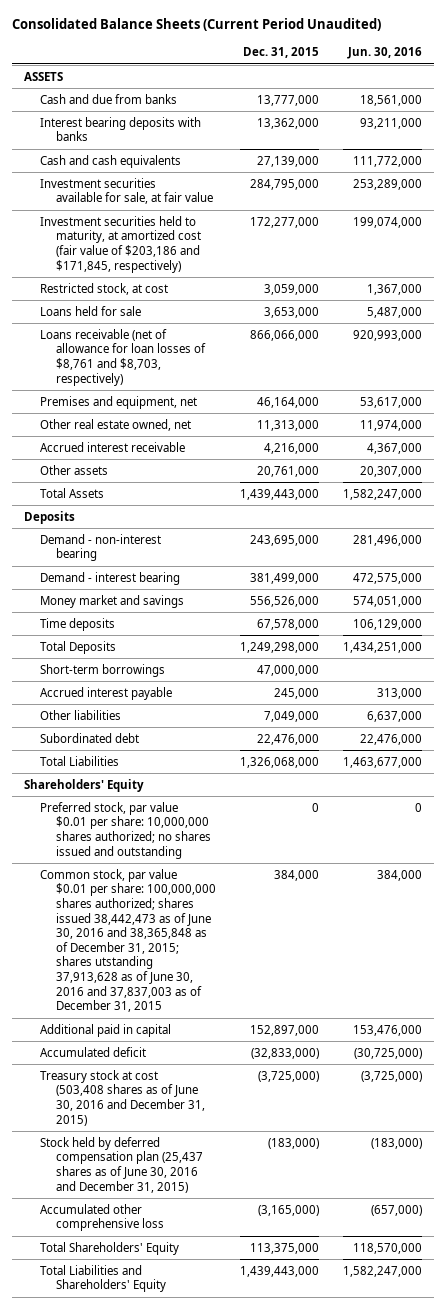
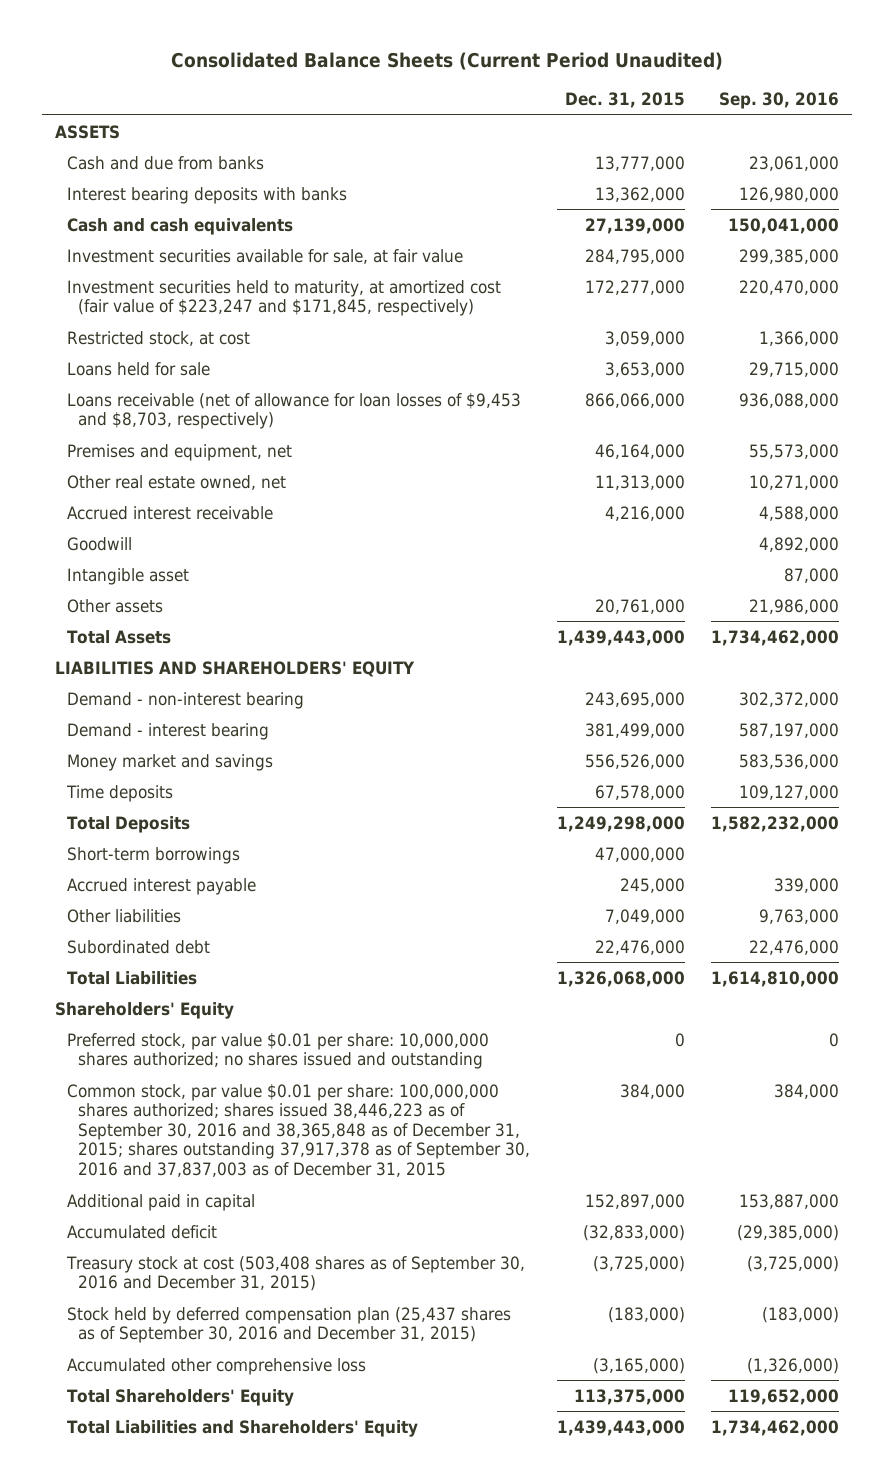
[347,47,423,60] Jun. 30, 2016 -> none
none -> [718,92,839,110] Sep. 30, 2016
[39,215,201,273] Investment securities held to maturity, at amortized cost (fair value of $203,186 and $171,845, respectively) -> [66,279,501,317] Investment securities held to maturity, at amortized cost (fair value of $223,247 and $171,845, respectively)
[39,328,206,386] Loans receivable (net of allowance for loan losses of $8,761 and $8,703, respectively) -> [66,392,521,430] Loans receivable (net of allowance for loan losses of $9,453 and $8,703, respectively)
none -> [66,536,132,551] Goodwill
none -> [66,567,189,585] Intangible asset
[23,510,75,524] Deposits -> none
none -> [54,660,415,677] LIABILITIES AND SHAREHOLDERS' EQUITY
[39,868,216,1013] Common stock, par value $0.01 per share: 100,000,000 shares authorized; shares issued 38,442,473 as of June 30, 2016 and 38,365,848 as of December 31, 2015; shares utstanding 37,913,628 as of June 30, 2016 and 37,837,003 as of December 31, 2015 -> [66,1083,531,1178] Common stock, par value $0.01 per share: 100,000,000 shares authorized; shares issued 38,446,223 as of September 30, 2016 and 38,365,848 as of December 31, 2015; shares outstanding 37,917,378 as of September 30, 2016 and 37,837,003 as of December 31, 2015
[39,1069,205,1126] Treasury stock at cost (503,408 shares as of June 30, 2016 and December 31, 2015) -> [65,1255,525,1292] Treasury stock at cost (503,408 shares as of September 30, 2016 and December 31, 2015)
[39,1136,203,1193] Stock held by deferred compensation plan (25,437 shares as of June 30, 2016 and December 31, 2015) -> [66,1306,511,1344] Stock held by deferred compensation plan (25,437 shares as of September 30, 2016 and December 31, 2015)

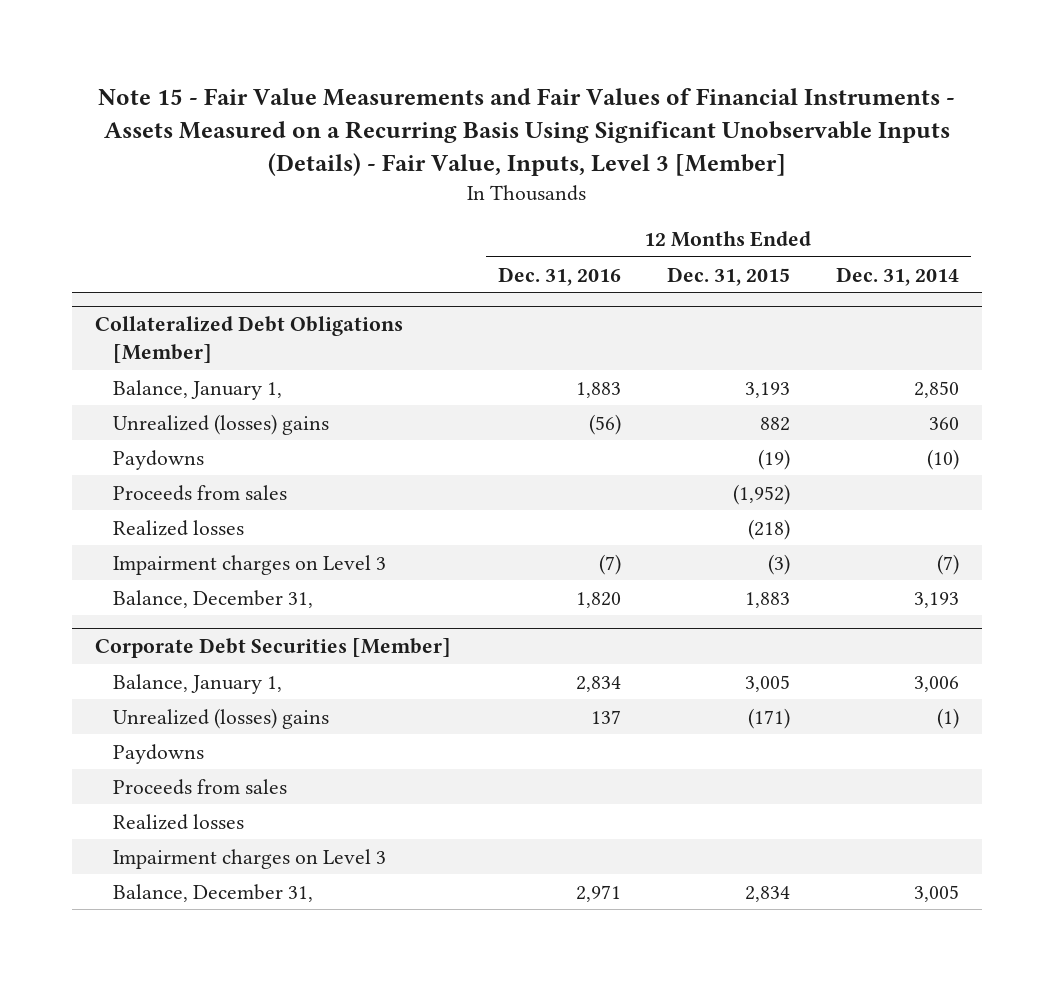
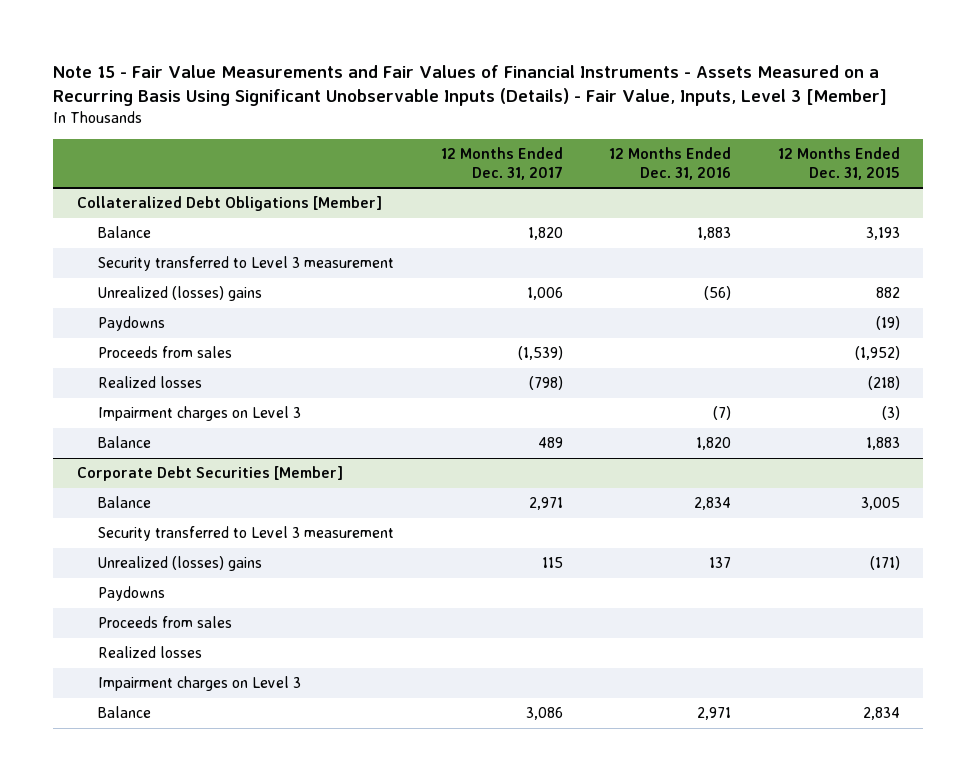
[835,266,959,286] Dec. 31, 2014 -> none
none -> [440,147,563,180] 12 Months Ended Dec. 31, 2017
[113,379,283,400] Balance, January 1, -> [98,226,152,239] Balance
none -> [98,256,395,272] Security transferred to Level 3 measurement
[113,589,314,608] Balance, December 31, -> [98,436,152,449] Balance
[113,673,283,694] Balance, January 1, -> [98,496,152,509] Balance
none -> [98,526,395,542] Security transferred to Level 3 measurement
[113,883,314,902] Balance, December 31, -> [98,706,152,719] Balance

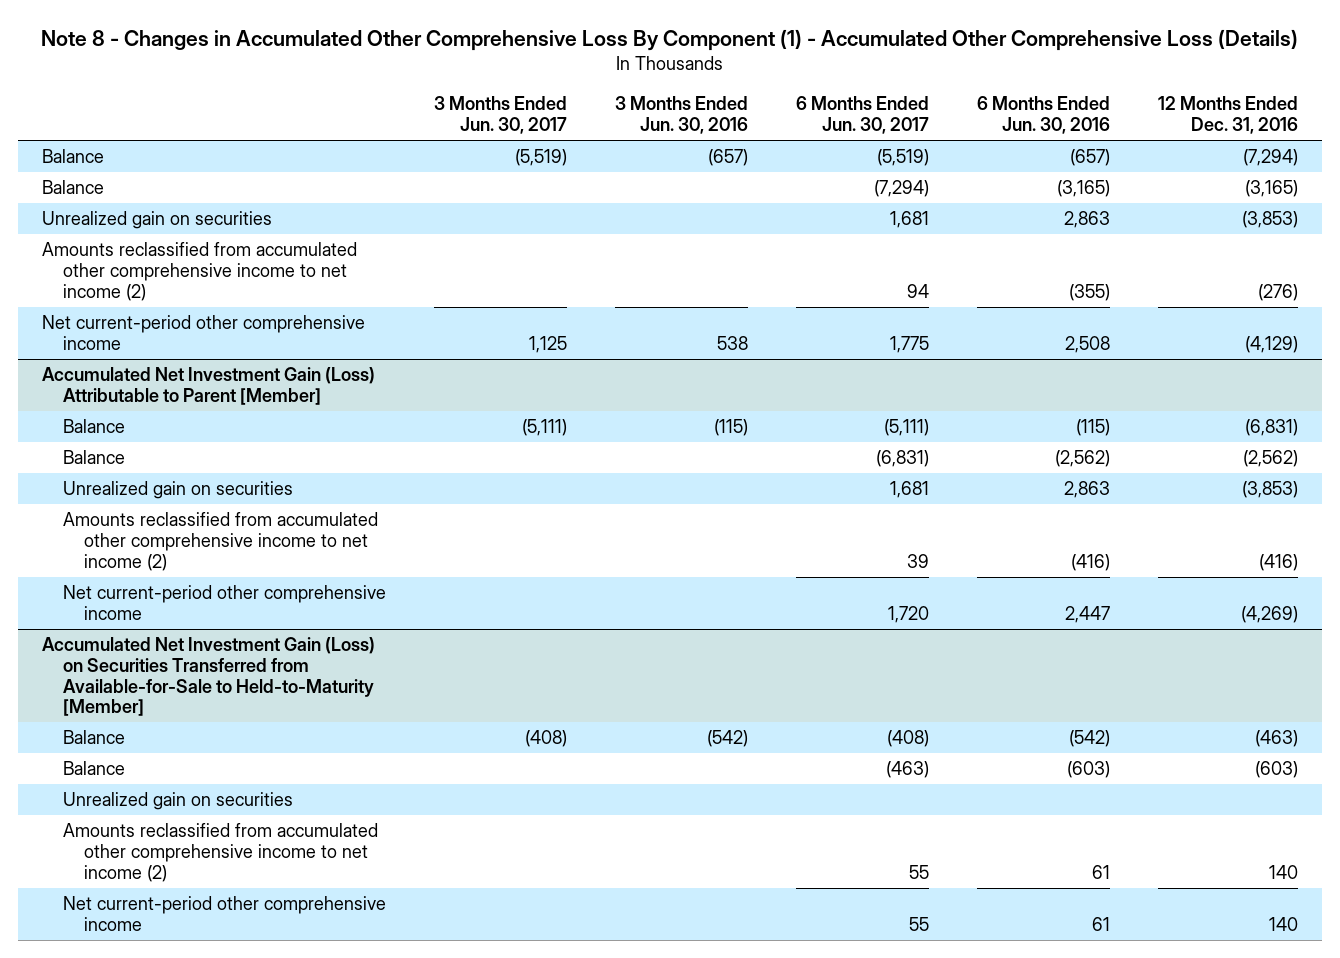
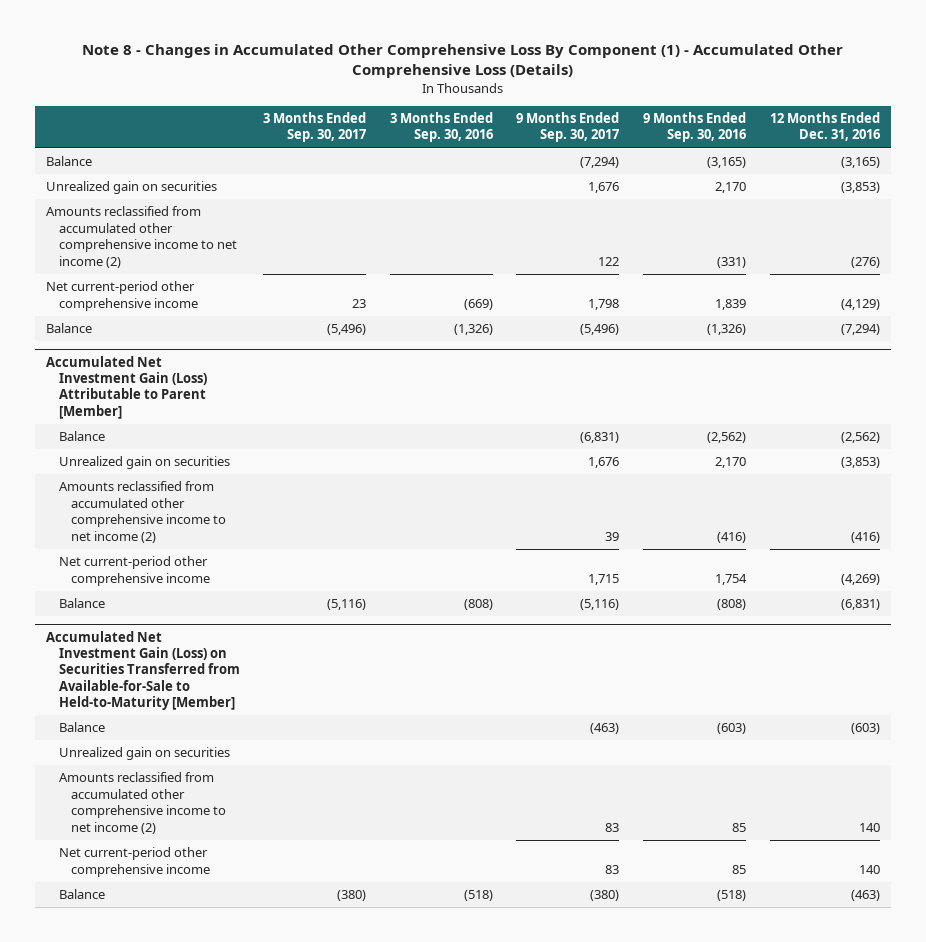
[433,96,567,135] 3 Months Ended Jun. 30, 2017 -> none
[614,96,748,135] 3 Months Ended Jun. 30, 2016 -> none
[796,96,930,135] 6 Months Ended Jun. 30, 2017 -> none
[977,96,1111,135] 6 Months Ended Jun. 30, 2016 -> none
none -> [263,112,367,143] 3 Months Ended Sep. 30, 2017
none -> [389,112,493,143] 3 Months Ended Sep. 30, 2016
none -> [516,112,620,143] 9 Months Ended Sep. 30, 2017
none -> [643,112,747,143] 9 Months Ended Sep. 30, 2016
[41,149,104,164] Balance -> [46,323,93,334] Balance
[62,419,125,434] Balance -> [58,598,105,609] Balance
[62,730,125,745] Balance -> [58,889,105,900] Balance

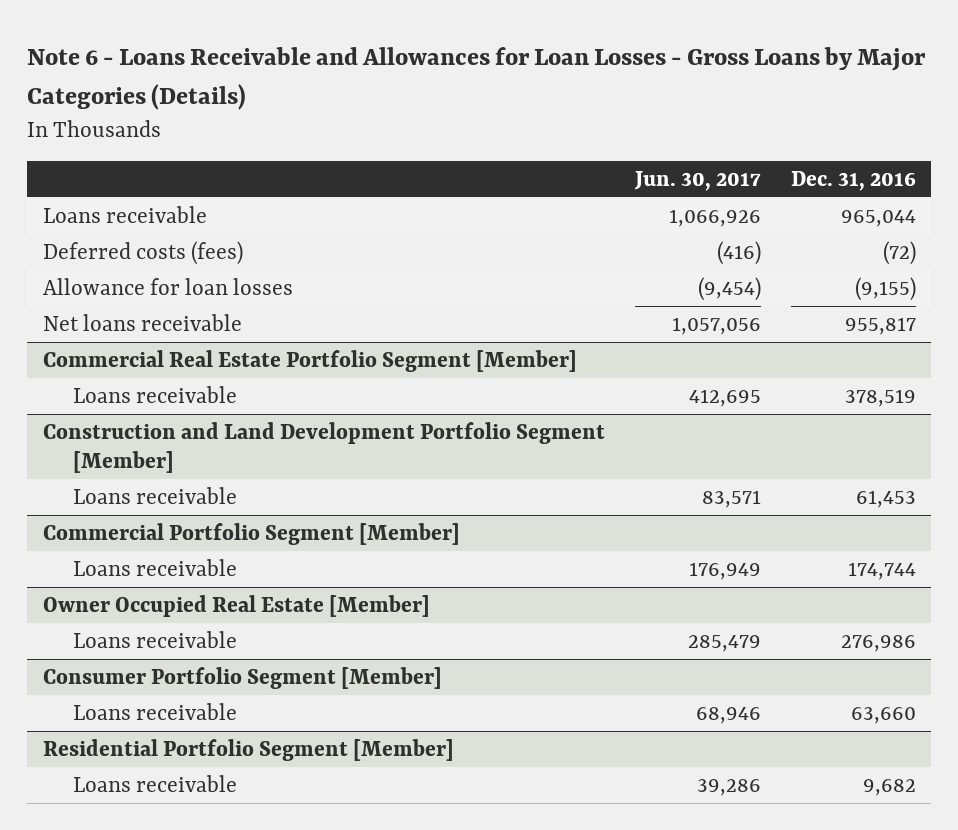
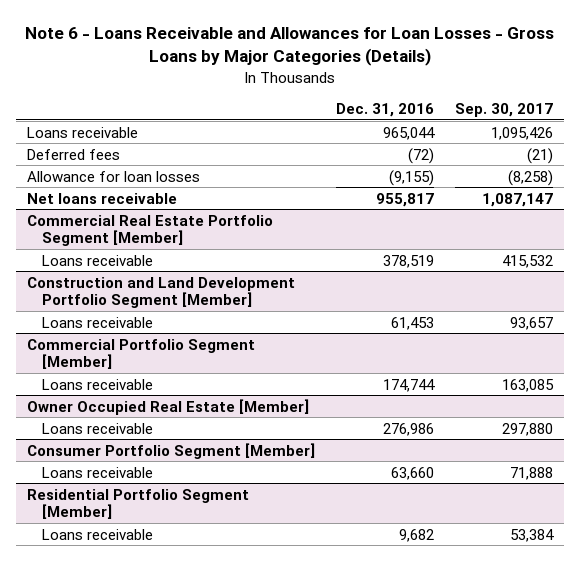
[633,171,761,192] Jun. 30, 2017 -> none
none -> [455,103,554,118] Sep. 30, 2017
[42,240,243,265] Deferred costs (fees) -> [26,148,120,160] Deferred fees

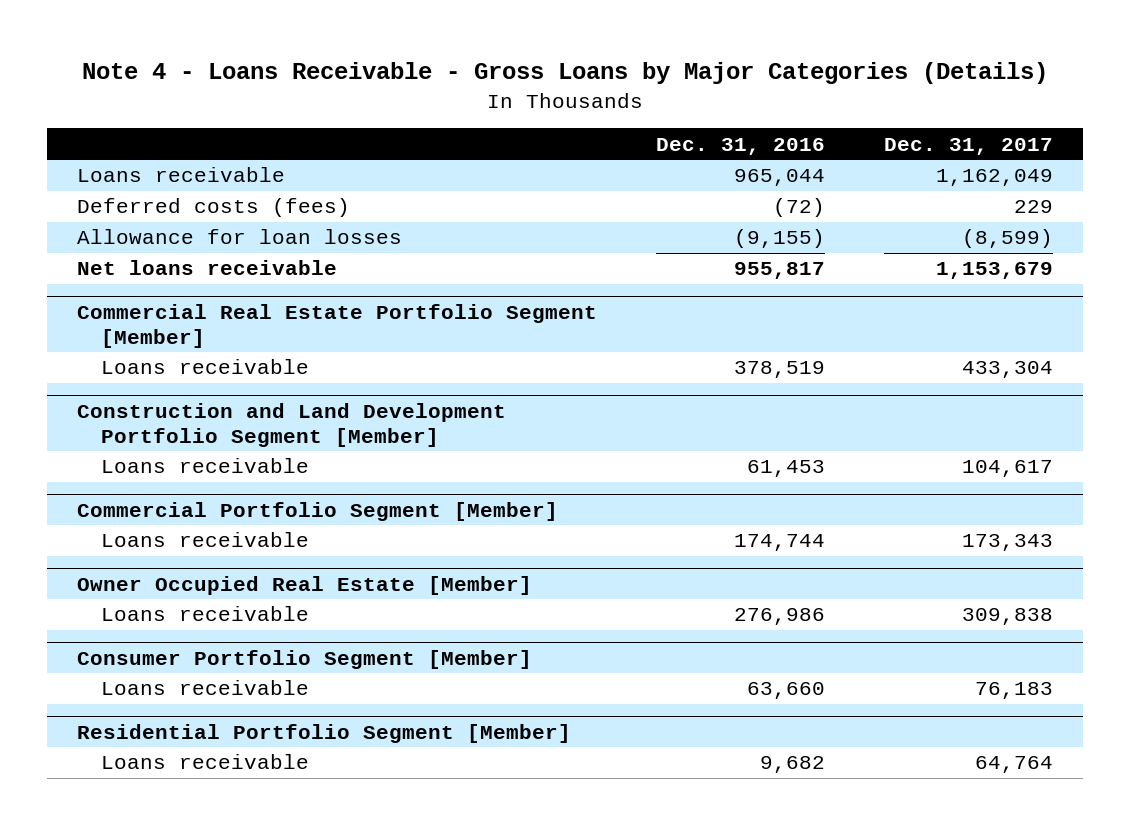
[24,27,554,67] Note 6 - Loans Receivable and Allowances for Loan Losses - Gross Loans by Major Categories (Details) -> [82,62,1049,85] Note 4 - Loans Receivable - Gross Loans by Major Categories (Details)
[455,103,554,118] Sep. 30, 2017 -> none
none -> [884,137,1054,155] Dec. 31, 2017
[26,148,120,160] Deferred fees -> [76,198,350,218] Deferred costs (fees)

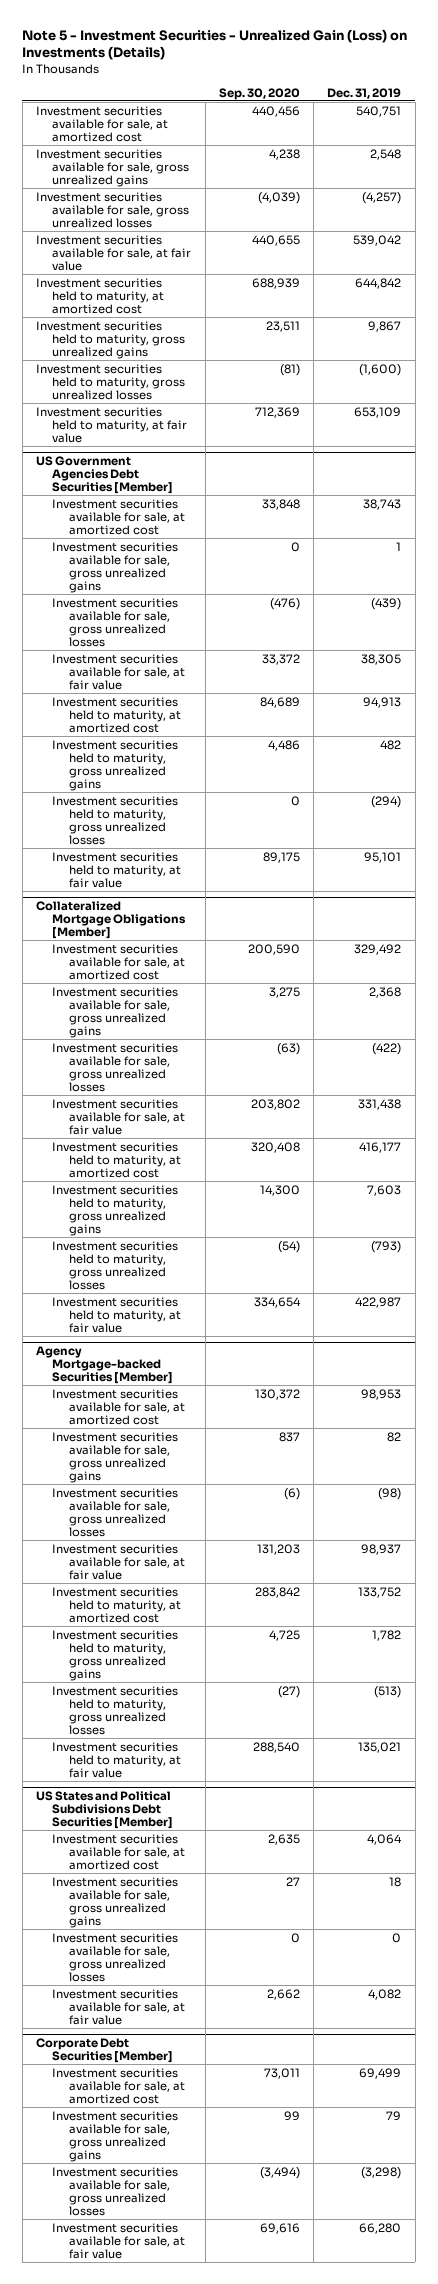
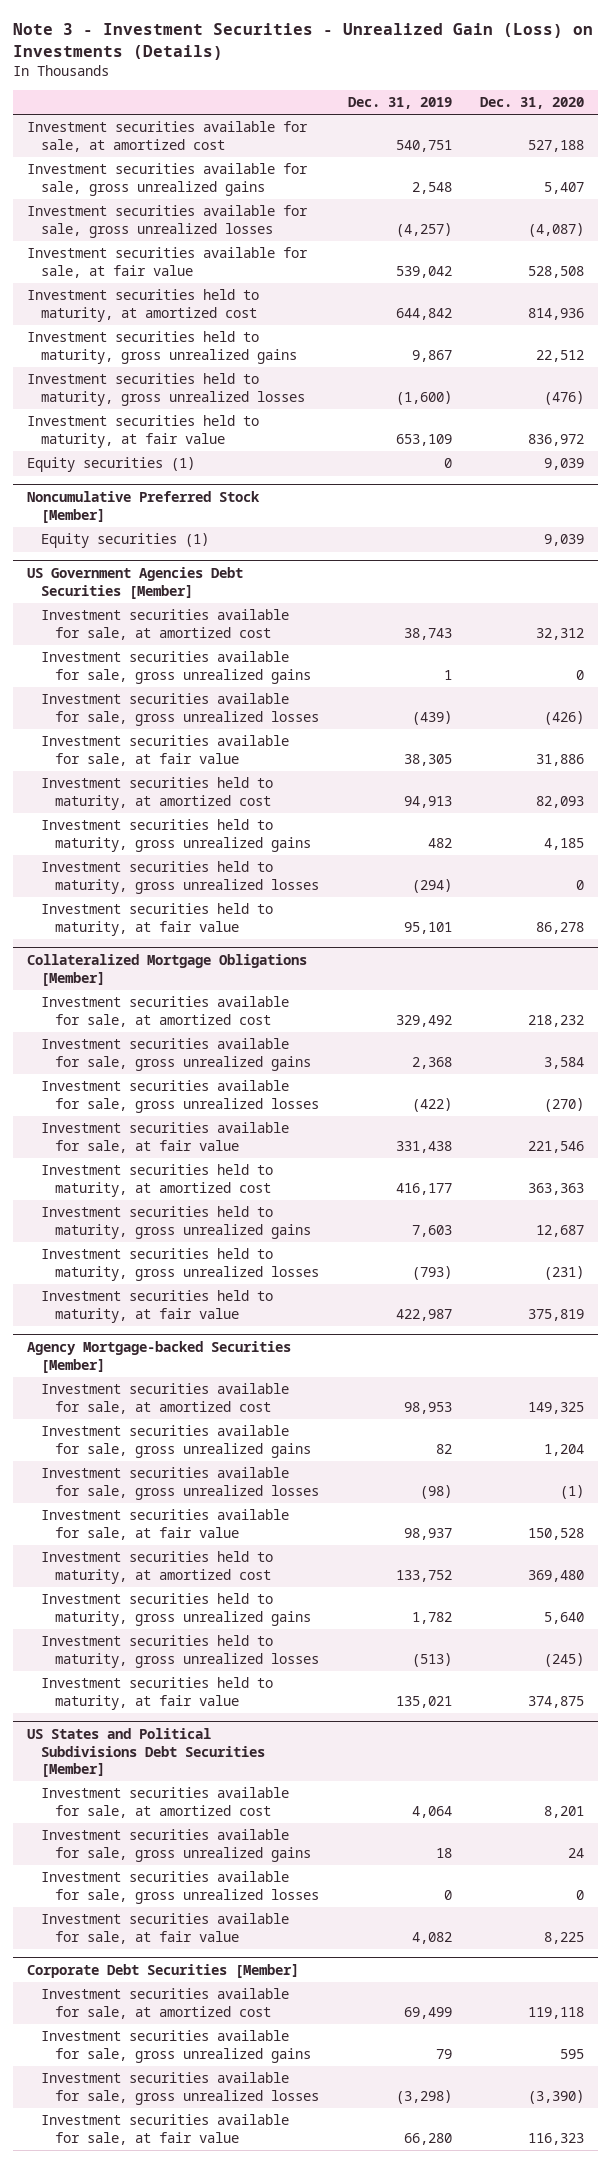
[22,28,408,61] Note 5 - Investment Securities - Unrealized Gain (Loss) on Investments (Details) -> [13,23,594,60] Note 3 - Investment Securities - Unrealized Gain (Loss) on Investments (Details)
[218,87,300,100] Sep. 30, 2020 -> none
none -> [479,97,584,110] Dec. 31, 2020
none -> [27,457,196,473] Equity securities (1)
none -> [27,491,261,523] Noncumulative Preferred Stock [Member]
none -> [41,533,210,549] Equity securities (1)

